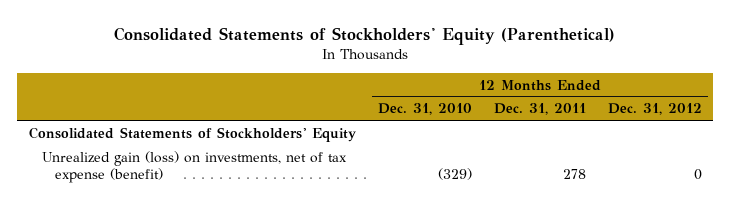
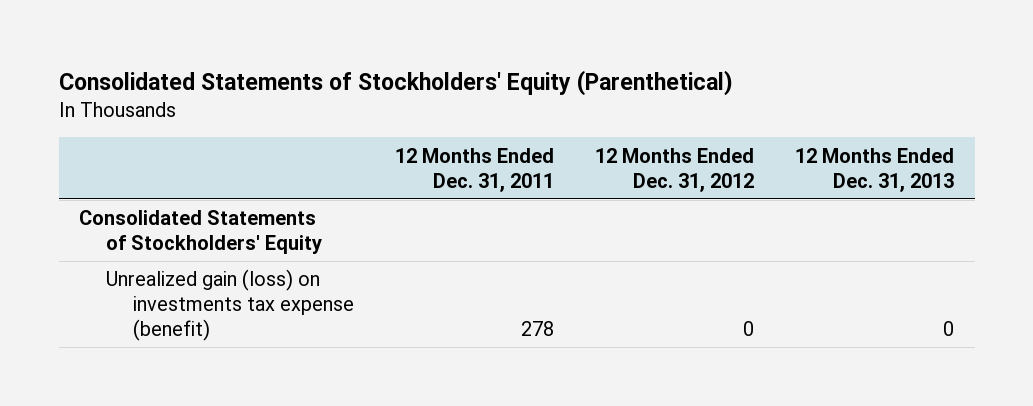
[377,103,472,116] Dec. 31, 2010 -> none
none -> [795,147,955,192] 12 Months Ended Dec. 31, 2013
[41,150,347,184] Unrealized gain (loss) on investments, net of tax expense (benefit) -> [105,269,354,342] Unrealized gain (loss) on investments tax expense (benefit)

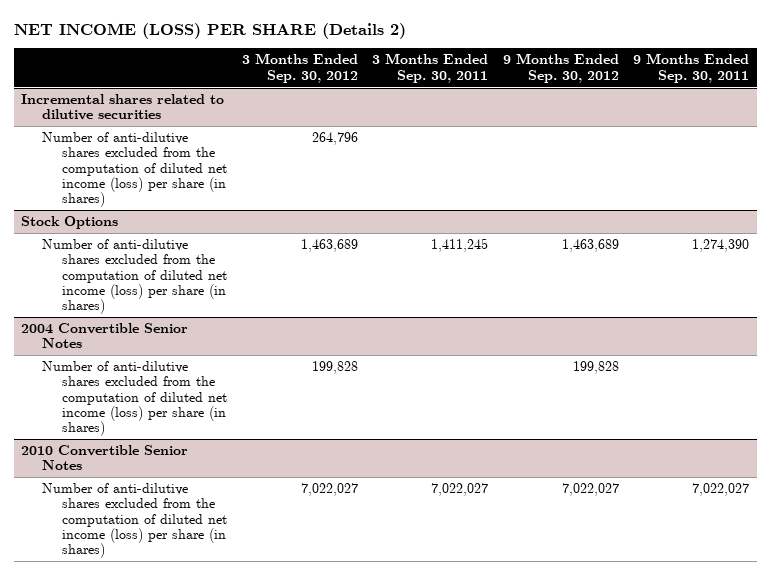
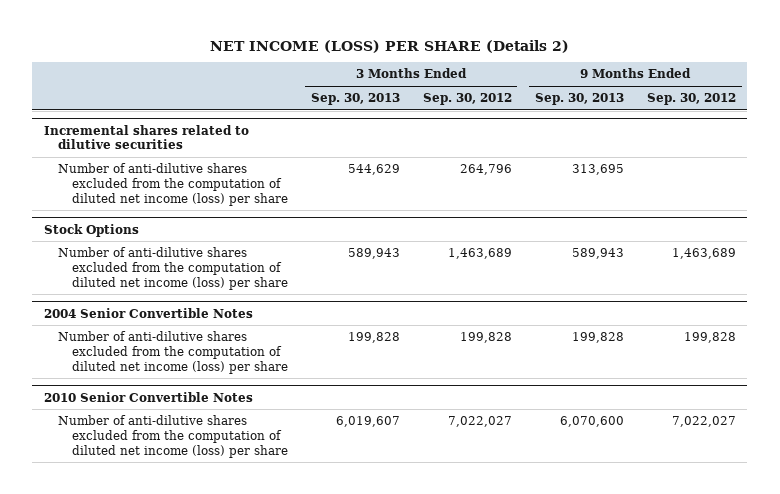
[372,53,489,83] 3 Months Ended Sep. 30, 2011 -> none
[633,53,750,83] 9 Months Ended Sep. 30, 2011 -> none
none -> [310,93,400,106] Sep. 30, 2013
none -> [534,93,624,106] Sep. 30, 2013
[41,132,228,208] Number of anti-dilutive shares excluded from the computation of diluted net income (loss) per share (in shares) -> [57,163,288,206] Number of anti-dilutive shares excluded from the computation of diluted net income (loss) per share
[41,239,228,315] Number of anti-dilutive shares excluded from the computation of diluted net income (loss) per share (in shares) -> [57,247,288,290] Number of anti-dilutive shares excluded from the computation of diluted net income (loss) per share
[21,323,189,349] 2004 Convertible Senior Notes -> [43,307,253,318] 2004 Senior Convertible Notes
[41,361,228,437] Number of anti-dilutive shares excluded from the computation of diluted net income (loss) per share (in shares) -> [57,331,288,374] Number of anti-dilutive shares excluded from the computation of diluted net income (loss) per share
[21,445,189,471] 2010 Convertible Senior Notes -> [43,391,253,402] 2010 Senior Convertible Notes
[41,483,228,559] Number of anti-dilutive shares excluded from the computation of diluted net income (loss) per share (in shares) -> [57,415,288,458] Number of anti-dilutive shares excluded from the computation of diluted net income (loss) per share

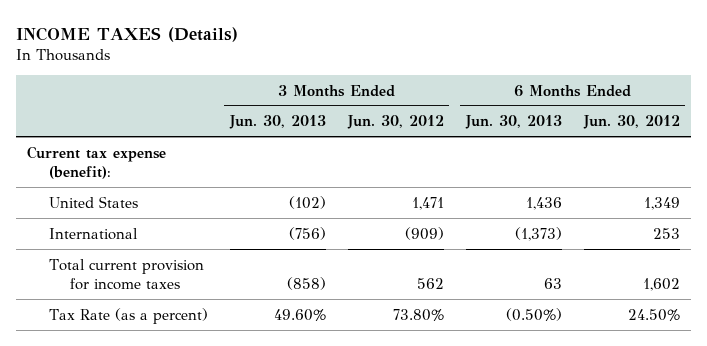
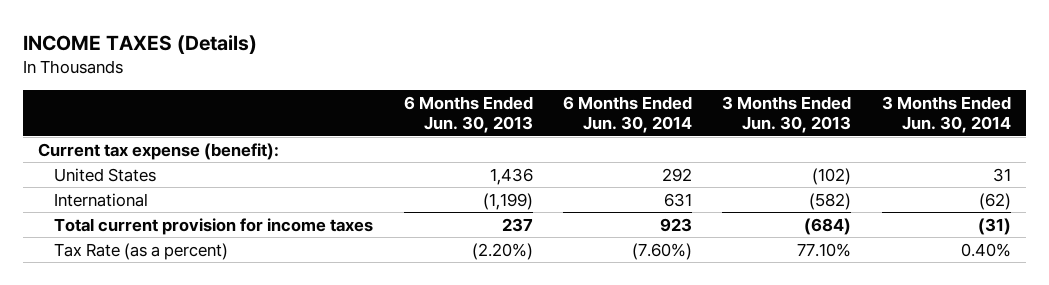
[346,115,444,130] Jun. 30, 2012 -> none
[582,115,680,130] Jun. 30, 2012 -> none
none -> [563,96,693,134] 6 Months Ended Jun. 30, 2014
none -> [881,96,1011,134] 3 Months Ended Jun. 30, 2014
[288,226,326,240] (756) -> [809,192,852,210] (582)
[514,226,562,241] (1,373) -> [482,192,533,210] (1,199)
[286,276,326,290] (858) -> [804,217,852,235] (684)
[543,277,562,289] 63 -> [501,217,533,232] 237
[273,308,326,321] 49.60% -> [797,242,852,257] 77.10%
[505,307,562,321] (0.50%) -> [471,242,533,260] (2.20%)

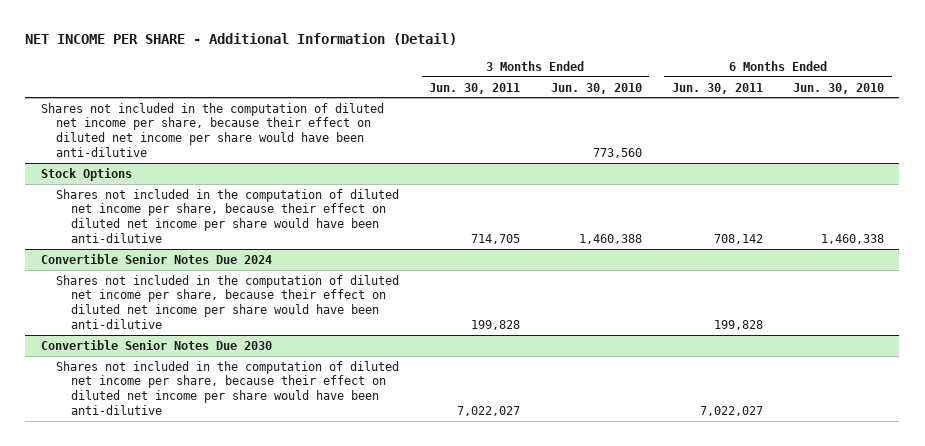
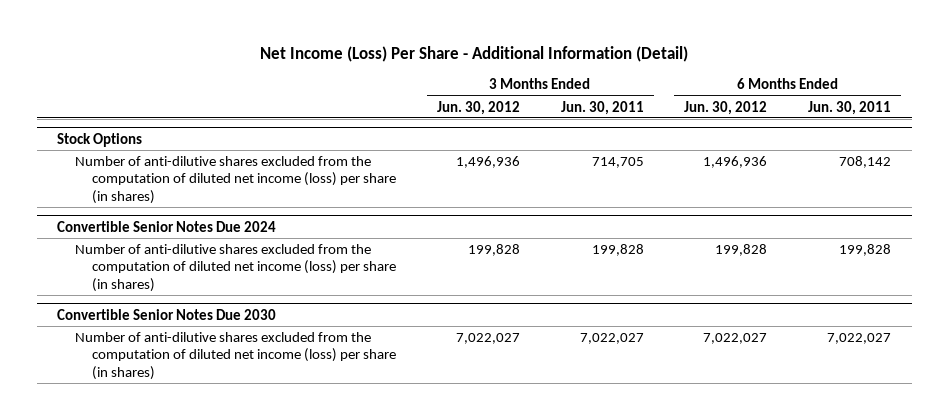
[25,33,458,46] NET INCOME PER SHARE - Additional Information (Detail) -> [260,46,689,63] Net Income (Loss) Per Share - Additional Information (Detail)
[550,82,642,94] Jun. 30, 2010 -> none
[793,82,885,94] Jun. 30, 2010 -> none
none -> [436,100,520,115] Jun. 30, 2012
none -> [684,100,768,115] Jun. 30, 2012
[40,102,384,157] Shares not included in the computation of diluted net income per share, because their effect on diluted net income per share would have been anti-dilutive -> none
[55,188,399,243] Shares not included in the computation of diluted net income per share, because their effect on diluted net income per share would have been anti-dilutive -> [74,155,396,204] Number of anti-dilutive shares excluded from the computation of diluted net income (loss) per share (in shares)
[55,274,399,329] Shares not included in the computation of diluted net income per share, because their effect on diluted net income per share would have been anti-dilutive -> [74,243,396,292] Number of anti-dilutive shares excluded from the computation of diluted net income (loss) per share (in shares)
[55,360,399,415] Shares not included in the computation of diluted net income per share, because their effect on diluted net income per share would have been anti-dilutive -> [74,331,396,380] Number of anti-dilutive shares excluded from the computation of diluted net income (loss) per share (in shares)

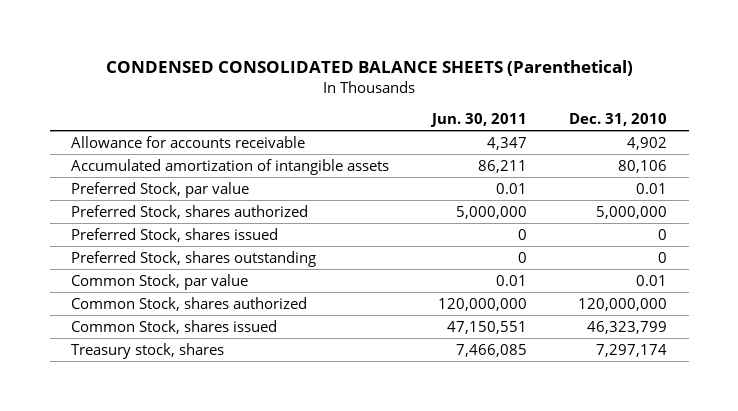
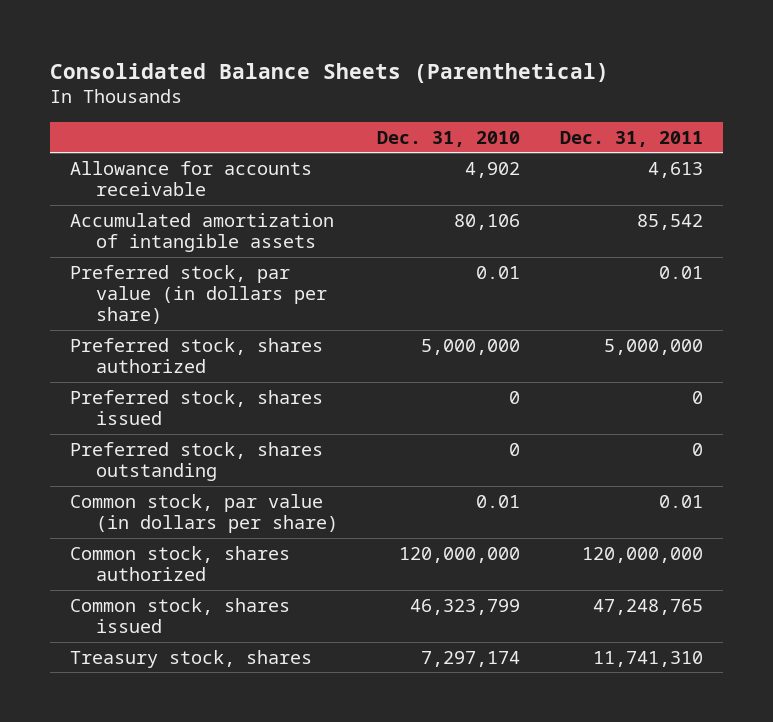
[106,59,634,76] CONDENSED CONSOLIDATED BALANCE SHEETS (Parenthetical) -> [50,62,610,83] Consolidated Balance Sheets (Parenthetical)
[429,113,527,128] Jun. 30, 2011 -> none
none -> [560,130,704,147] Dec. 31, 2011
[70,181,249,198] Preferred Stock, par value -> [70,264,327,325] Preferred stock, par value (in dollars per share)
[70,204,308,219] Preferred Stock, shares authorized -> [70,337,324,374] Preferred stock, shares authorized
[70,227,278,242] Preferred Stock, shares issued -> [70,389,324,426] Preferred stock, shares issued
[70,250,316,267] Preferred Stock, shares outstanding -> [70,441,324,482] Preferred stock, shares outstanding
[70,273,248,290] Common Stock, par value -> [70,493,338,534] Common stock, par value (in dollars per share)
[70,296,307,311] Common Stock, shares authorized -> [70,545,291,582] Common stock, shares authorized
[70,319,277,334] Common Stock, shares issued -> [70,597,291,634] Common stock, shares issued

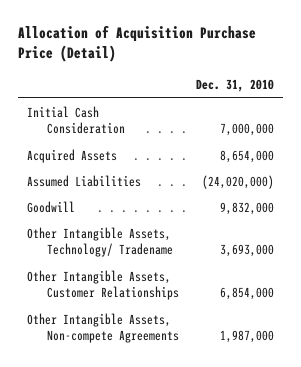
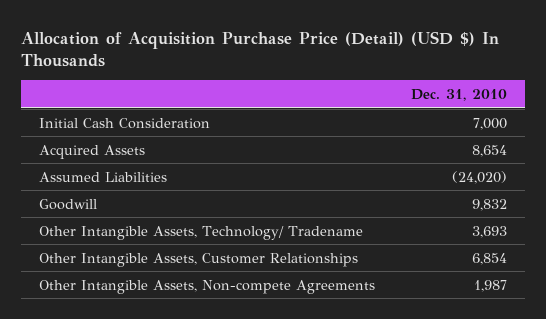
[18,25,257,63] Allocation of Acquisition Purchase Price (Detail) -> [21,30,500,67] Allocation of Acquisition Purchase Price (Detail) (USD $) In Thousands
[220,123,275,137] 7,000,000 -> [473,117,508,130] 7,000
[220,149,275,163] 8,654,000 -> [472,144,508,157] 8,654
[202,174,275,189] (24,020,000) -> [452,170,508,184] (24,020)
[220,201,275,215] 9,832,000 -> [472,198,508,211] 9,832
[220,244,275,258] 3,693,000 -> [472,225,508,238] 3,693
[220,287,275,301] 6,854,000 -> [472,252,508,265] 6,854
[220,330,275,344] 1,987,000 -> [474,279,508,292] 1,987

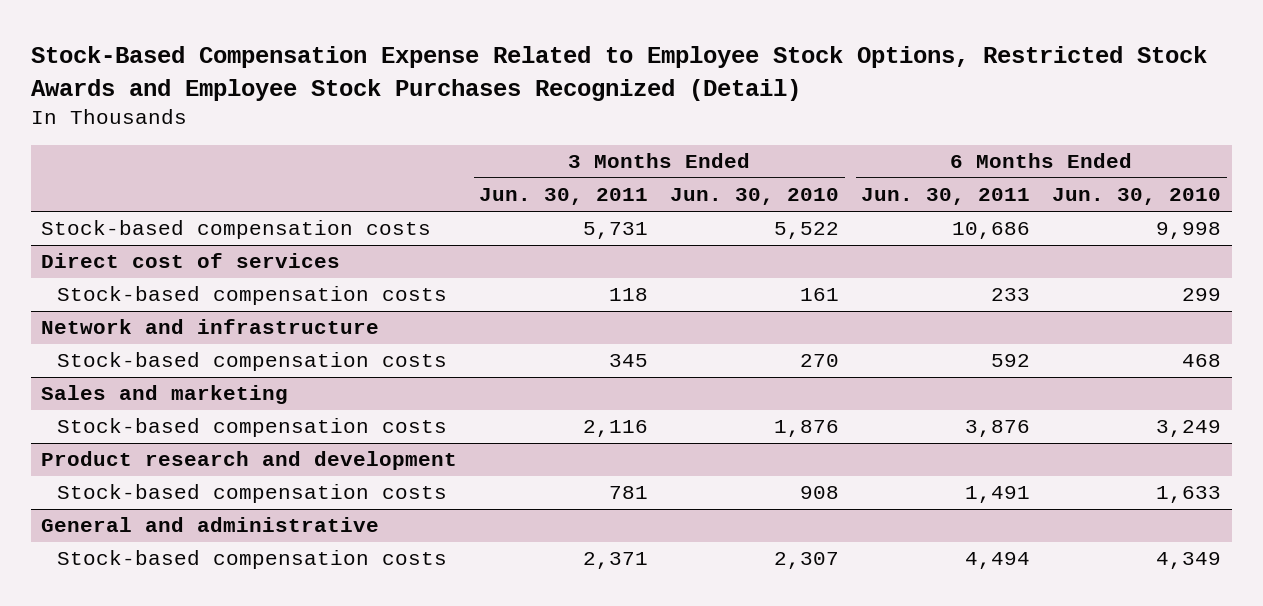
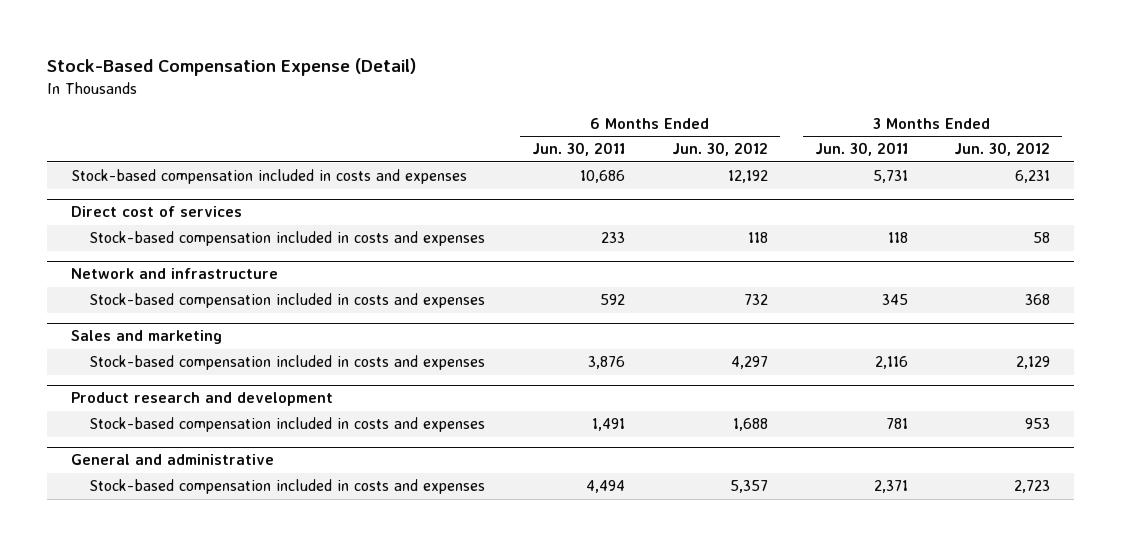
[30,46,1207,101] Stock-Based Compensation Expense Related to Employee Stock Options, Restricted Stock Awards and Employee Stock Purchases Recognized (Detail) -> [47,58,417,77] Stock-Based Compensation Expense (Detail)
[670,188,840,206] Jun. 30, 2010 -> none
[1052,188,1222,206] Jun. 30, 2010 -> none
none -> [671,142,768,157] Jun. 30, 2012
none -> [954,142,1051,157] Jun. 30, 2012
[41,220,432,240] Stock-based compensation costs -> [70,169,467,185] Stock-based compensation included in costs and expenses
[57,286,448,306] Stock-based compensation costs -> [89,231,486,247] Stock-based compensation included in costs and expenses
[57,352,448,372] Stock-based compensation costs -> [89,293,486,309] Stock-based compensation included in costs and expenses
[57,418,448,438] Stock-based compensation costs -> [89,355,486,371] Stock-based compensation included in costs and expenses
[57,484,448,504] Stock-based compensation costs -> [89,417,486,433] Stock-based compensation included in costs and expenses
[57,550,448,570] Stock-based compensation costs -> [89,479,486,495] Stock-based compensation included in costs and expenses

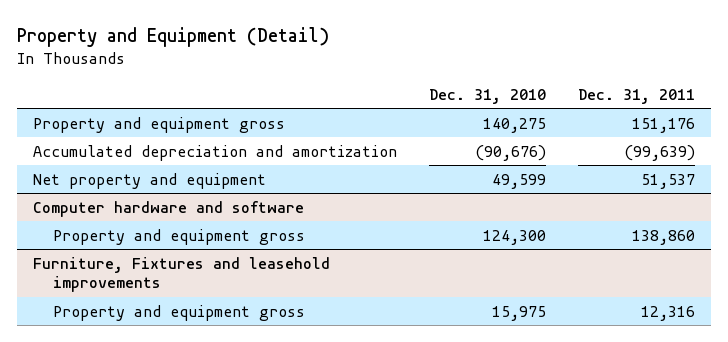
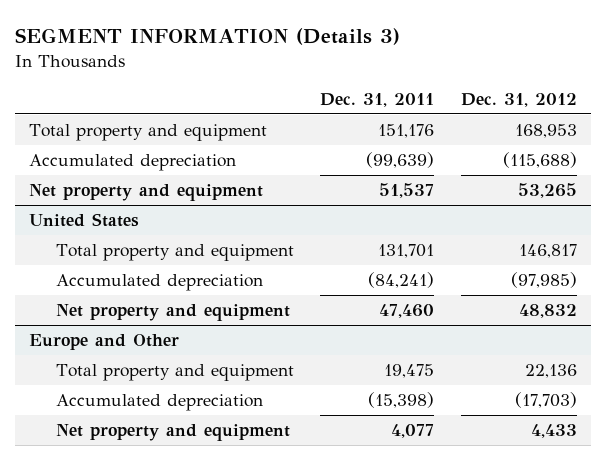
[17,27,330,48] Property and Equipment (Detail) -> [15,27,401,45] SEGMENT INFORMATION (Details 3)
[429,88,547,104] Dec. 31, 2010 -> none
none -> [461,93,578,108] Dec. 31, 2012
[33,116,286,133] Property and equipment gross -> [28,123,267,141] Total property and equipment
[33,144,398,161] Accumulated depreciation and amortization -> [28,153,236,171] Accumulated depreciation
[33,200,305,217] Computer hardware and software -> none
[33,256,331,293] Furniture, Fixtures and leasehold improvements -> none
none -> [28,212,139,227] United States
[53,228,306,245] Property and equipment gross -> [55,243,294,261] Total property and equipment
[631,229,695,245] 138,860 -> [378,243,435,258] 131,701
none -> [55,273,263,291] Accumulated depreciation
none -> [55,303,290,321] Net property and equipment
none -> [28,333,179,350] Europe and Other
[53,304,306,321] Property and equipment gross -> [55,363,294,381] Total property and equipment
[640,305,695,321] 12,316 -> [384,363,435,378] 19,475
none -> [55,393,263,411] Accumulated depreciation
none -> [55,423,290,441] Net property and equipment

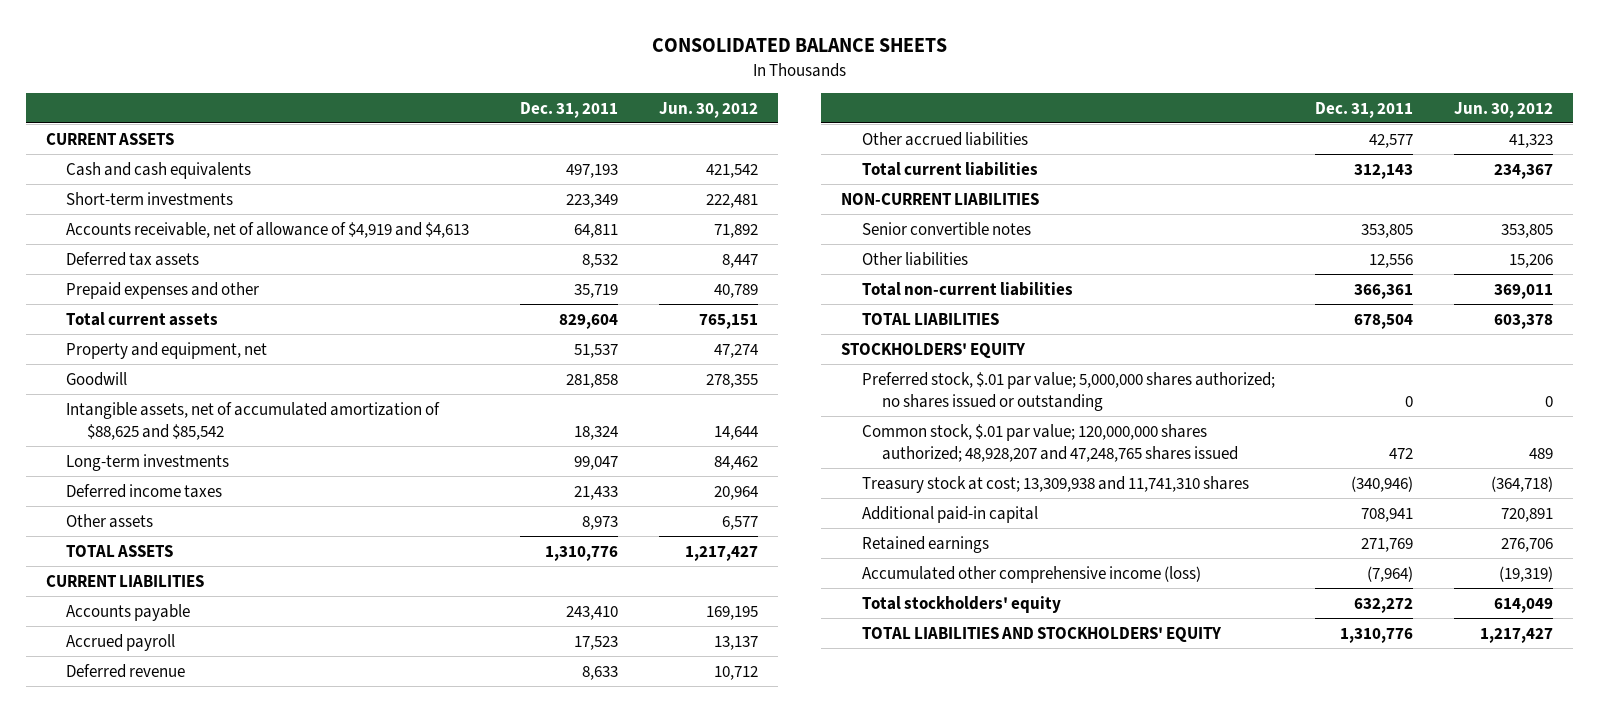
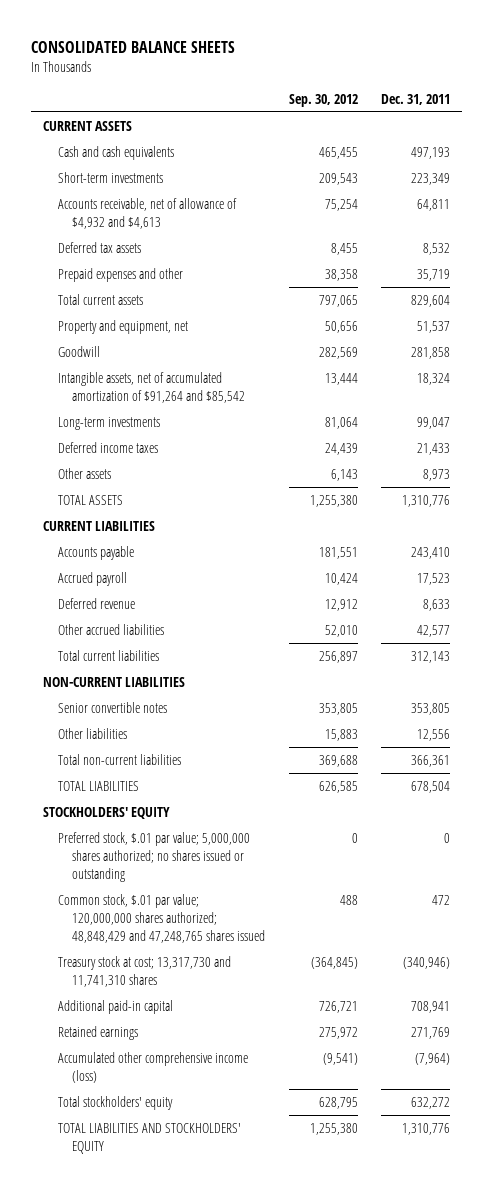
[658,101,758,118] Jun. 30, 2012 -> none
none -> [288,93,358,107] Sep. 30, 2012
[66,221,470,238] Accounts receivable, net of allowance of $4,919 and $4,613 -> [57,197,237,229] Accounts receivable, net of allowance of $4,932 and $4,613
[66,401,441,440] Intangible assets, net of accumulated amortization of $88,625 and $85,542 -> [57,371,245,403] Intangible assets, net of accumulated amortization of $91,264 and $85,542
[861,423,1239,462] Common stock, $.01 par value; 120,000,000 shares authorized; 48,928,207 and 47,248,765 shares issued -> [57,893,265,943] Common stock, $.01 par value; 120,000,000 shares authorized; 48,848,429 and 47,248,765 shares issued
[861,475,1249,493] Treasury stock at cost; 13,309,938 and 11,741,310 shares -> [57,955,231,987] Treasury stock at cost; 13,317,730 and 11,741,310 shares

